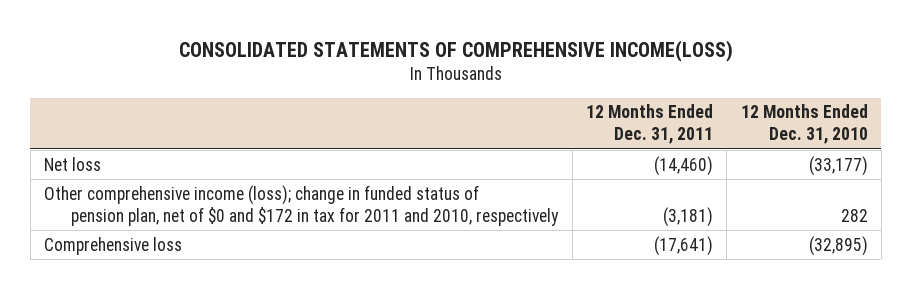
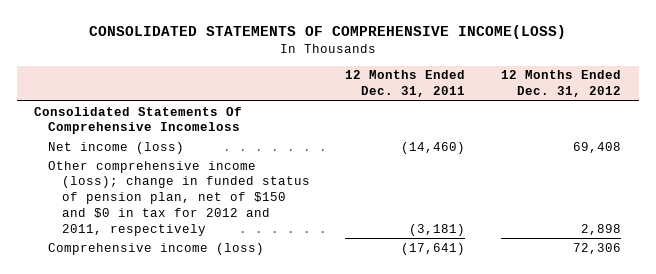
[740,104,868,145] 12 Months Ended Dec. 31, 2010 -> none
none -> [501,70,622,98] 12 Months Ended Dec. 31, 2012
none -> [34,106,243,135] Consolidated Statements Of Comprehensive Incomeloss
[43,156,101,171] Net loss -> [48,141,185,154] Net income (loss)
[43,184,560,226] Other comprehensive income (loss); change in funded status of pension plan, net of $0 and $172 in tax for 2011 and 2010, respectively -> [48,160,310,236] Other comprehensive income (loss); change in funded status of pension plan, net of $150 and $0 in tax for 2012 and 2011, respectively
[43,236,182,255] Comprehensive loss -> [48,242,265,255] Comprehensive income (loss)

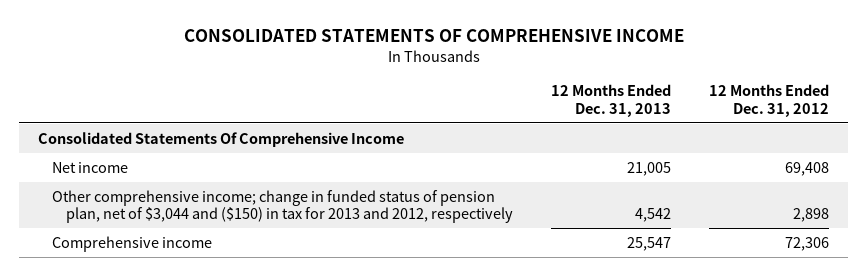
[88,25,566,40] CONSOLIDATED STATEMENTS OF COMPREHENSIVE INCOME(LOSS) -> [183,28,684,42] CONSOLIDATED STATEMENTS OF COMPREHENSIVE INCOME
[345,70,466,98] 12 Months Ended Dec. 31, 2011 -> none
none -> [551,84,672,117] 12 Months Ended Dec. 31, 2013
[34,106,243,135] Consolidated Statements Of Comprehensive Incomeloss -> [37,131,404,147] Consolidated Statements Of Comprehensive Income
[48,141,185,154] Net income (loss) -> [52,161,129,173] Net income
[48,160,310,236] Other comprehensive income (loss); change in funded status of pension plan, net of $150 and $0 in tax for 2012 and 2011, respectively -> [52,189,514,224] Other comprehensive income; change in funded status of pension plan, net of $3,044 and ($150) in tax for 2013 and 2012, respectively
[48,242,265,255] Comprehensive income (loss) -> [52,235,213,252] Comprehensive income

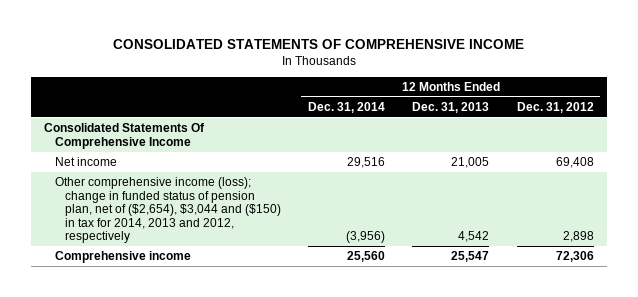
none -> [308,101,386,113] Dec. 31, 2014
[52,189,514,224] Other comprehensive income; change in funded status of pension plan, net of $3,044 and ($150) in tax for 2013 and 2012, respectively -> [54,177,281,244] Other comprehensive income (loss); change in funded status of pension plan, net of ($2,654), $3,044 and ($150) in tax for 2014, 2013 and 2012, respectively

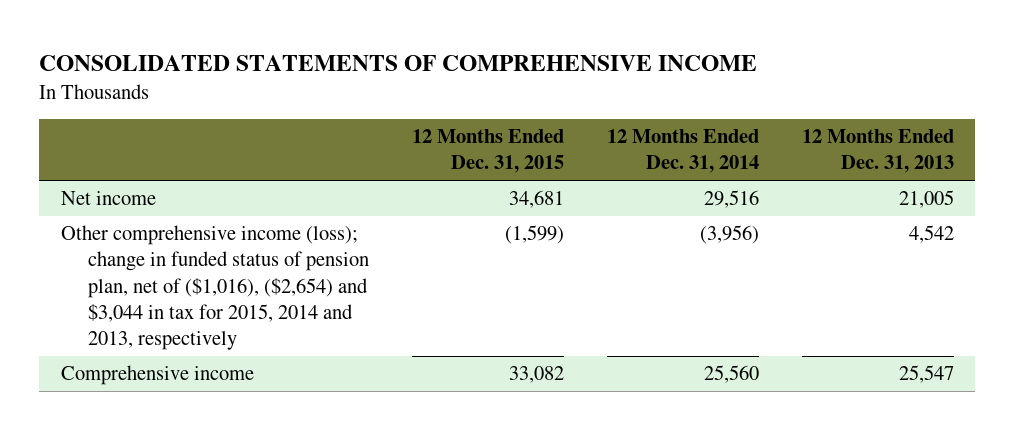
[516,101,594,113] Dec. 31, 2012 -> none
none -> [411,129,564,174] 12 Months Ended Dec. 31, 2015
[44,123,206,149] Consolidated Statements Of Comprehensive Income -> none
[54,177,281,244] Other comprehensive income (loss); change in funded status of pension plan, net of ($2,654), $3,044 and ($150) in tax for 2014, 2013 and 2012, respectively -> [60,225,369,351] Other comprehensive income (loss); change in funded status of pension plan, net of ($1,016), ($2,654) and $3,044 in tax for 2015, 2014 and 2013, respectively

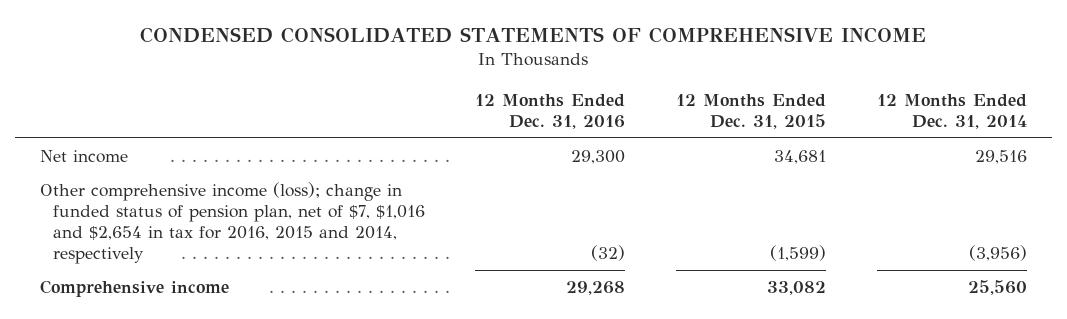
[39,55,758,72] CONSOLIDATED STATEMENTS OF COMPREHENSIVE INCOME -> [140,26,927,43] CONDENSED CONSOLIDATED STATEMENTS OF COMPREHENSIVE INCOME
[801,129,954,174] 12 Months Ended Dec. 31, 2013 -> none
none -> [475,94,626,129] 12 Months Ended Dec. 31, 2016
[60,225,369,351] Other comprehensive income (loss); change in funded status of pension plan, net of ($1,016), ($2,654) and $3,044 in tax for 2015, 2014 and 2013, respectively -> [40,182,425,264] Other comprehensive income (loss); change in funded status of pension plan, net of $7, $1,016 and $2,654 in tax for 2016, 2015 and 2014, respectively

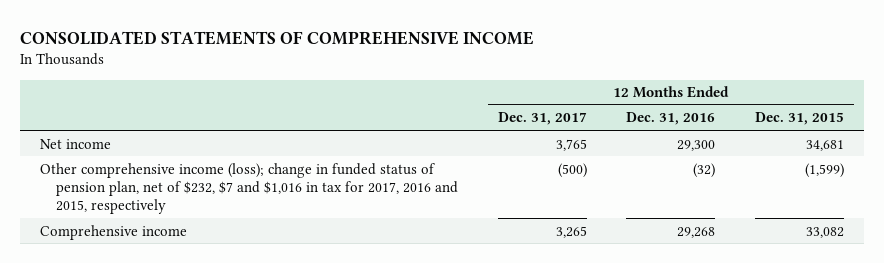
[140,26,927,43] CONDENSED CONSOLIDATED STATEMENTS OF COMPREHENSIVE INCOME -> [20,30,535,45] CONSOLIDATED STATEMENTS OF COMPREHENSIVE INCOME
[876,94,1027,129] 12 Months Ended Dec. 31, 2014 -> none
none -> [497,112,587,126] Dec. 31, 2017
[40,182,425,264] Other comprehensive income (loss); change in funded status of pension plan, net of $7, $1,016 and $2,654 in tax for 2016, 2015 and 2014, respectively -> [40,162,459,214] Other comprehensive income (loss); change in funded status of pension plan, net of $232, $7 and $1,016 in tax for 2017, 2016 and 2015, respectively

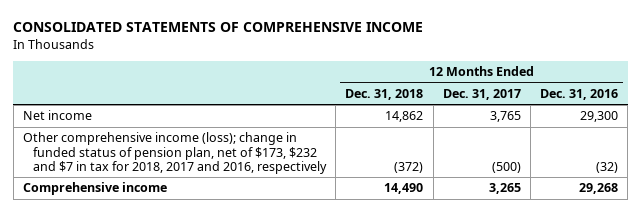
[755,112,845,126] Dec. 31, 2015 -> none
none -> [345,88,424,100] Dec. 31, 2018
[40,162,459,214] Other comprehensive income (loss); change in funded status of pension plan, net of $232, $7 and $1,016 in tax for 2017, 2016 and 2015, respectively -> [22,132,327,174] Other comprehensive income (loss); change in funded status of pension plan, net of $173, $232 and $7 in tax for 2018, 2017 and 2016, respectively

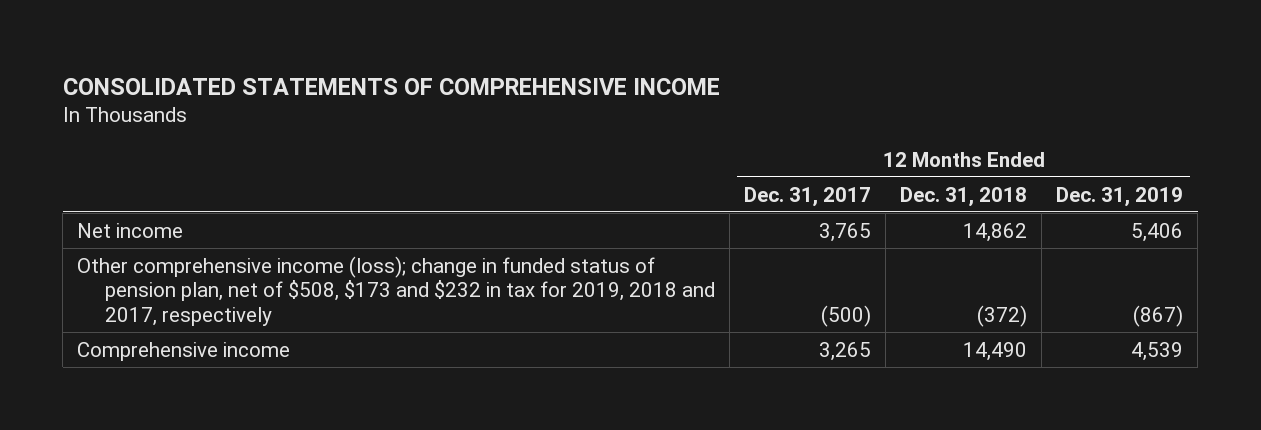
[540,88,619,100] Dec. 31, 2016 -> none
none -> [1056,186,1184,207] Dec. 31, 2019
[22,132,327,174] Other comprehensive income (loss); change in funded status of pension plan, net of $173, $232 and $7 in tax for 2018, 2017 and 2016, respectively -> [77,255,716,327] Other comprehensive income (loss); change in funded status of pension plan, net of $508, $173 and $232 in tax for 2019, 2018 and 2017, respectively

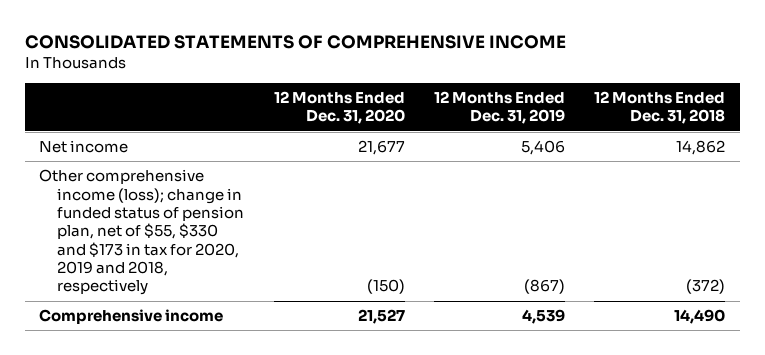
[744,186,872,207] Dec. 31, 2017 -> none
none -> [273,91,405,125] 12 Months Ended Dec. 31, 2020
[77,255,716,327] Other comprehensive income (loss); change in funded status of pension plan, net of $508, $173 and $232 in tax for 2019, 2018 and 2017, respectively -> [39,169,245,296] Other comprehensive income (loss); change in funded status of pension plan, net of $55, $330 and $173 in tax for 2020, 2019 and 2018, respectively

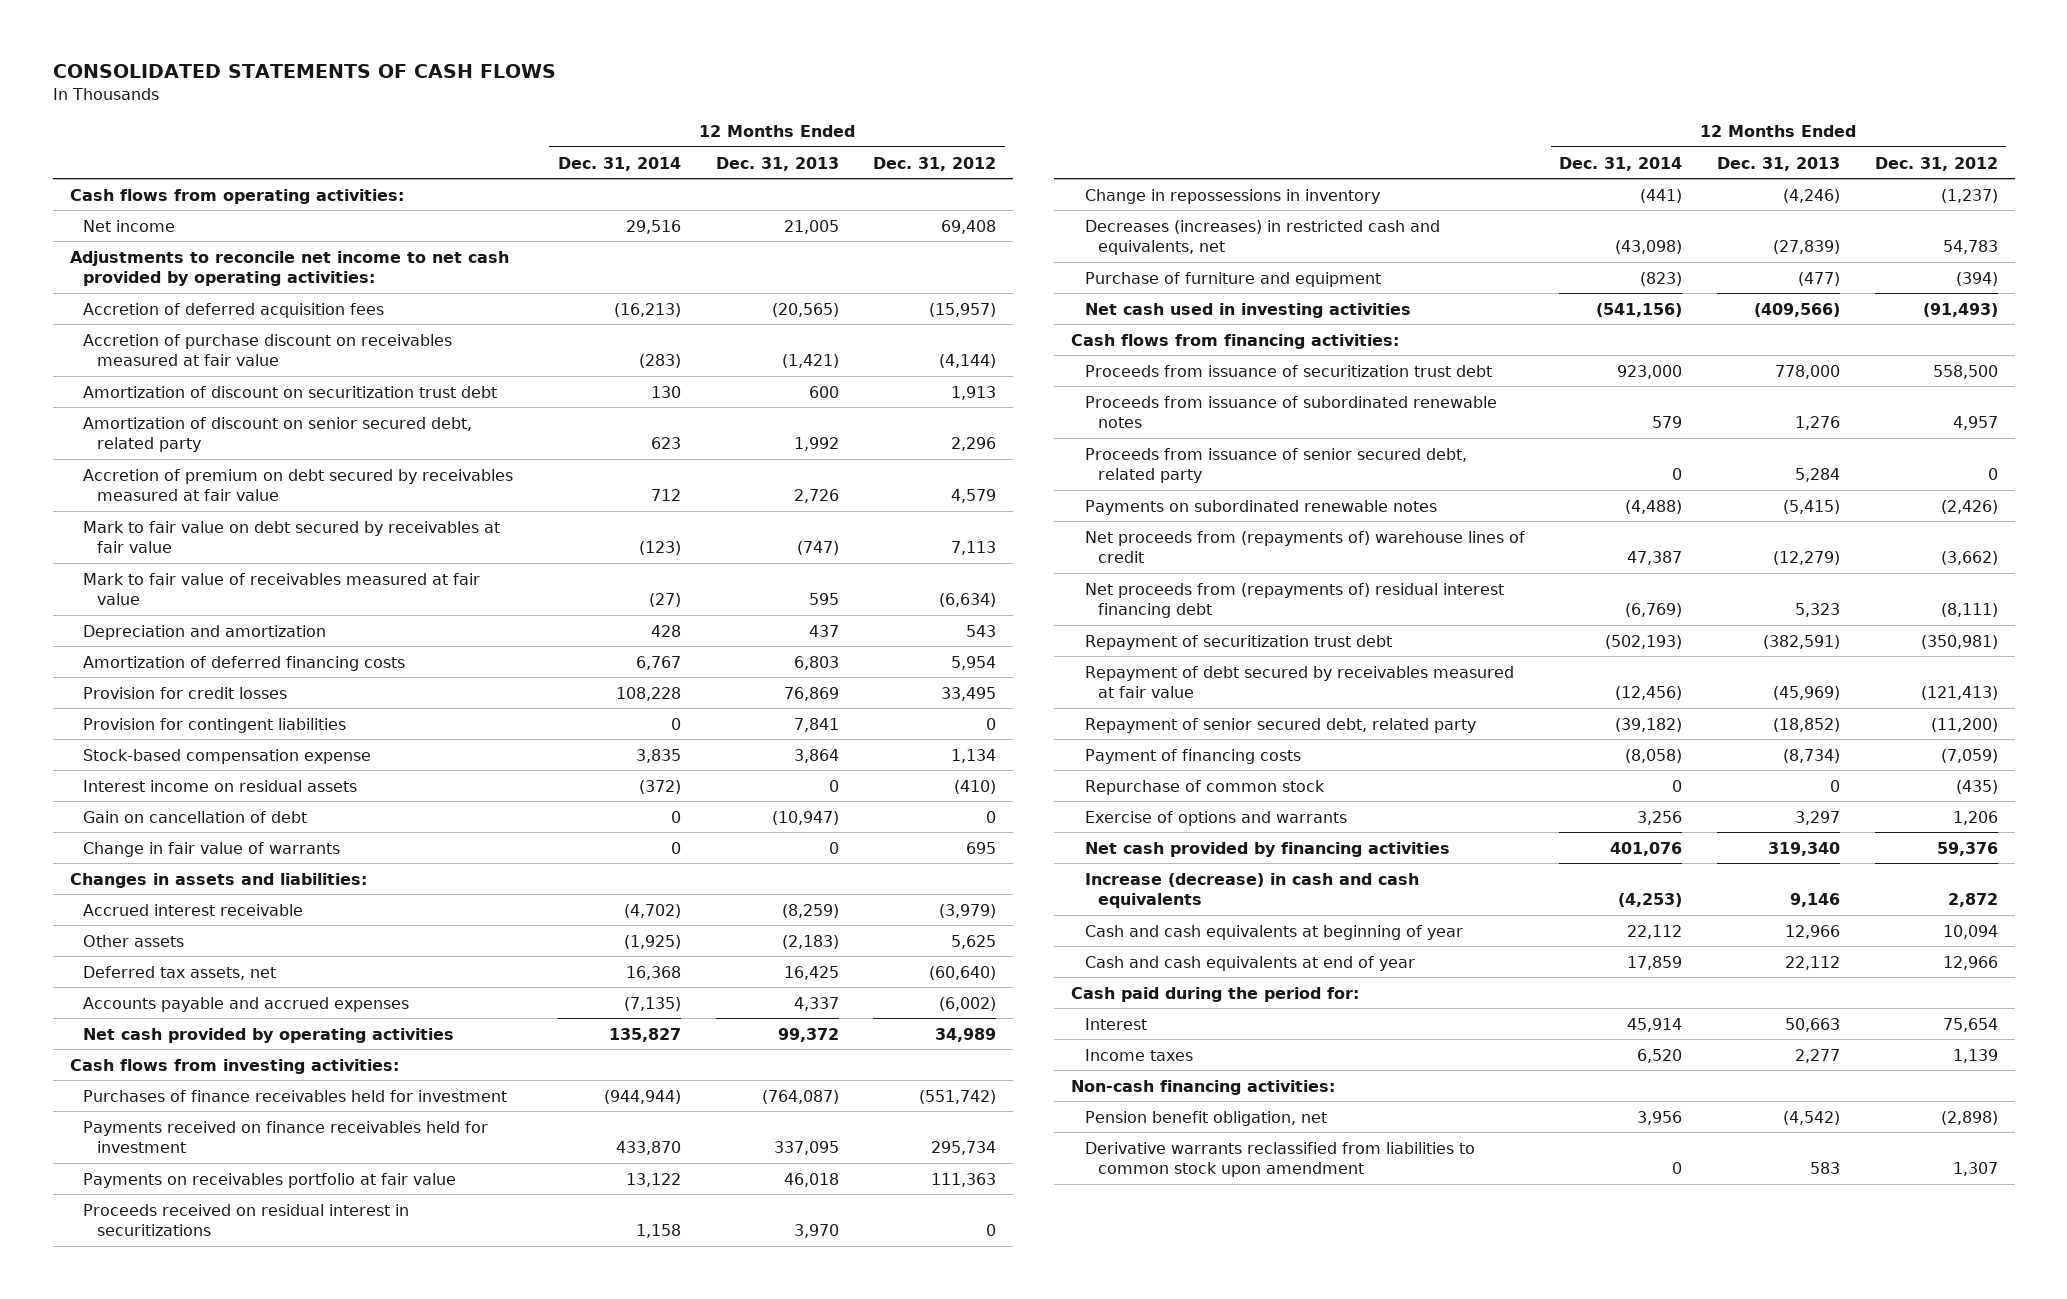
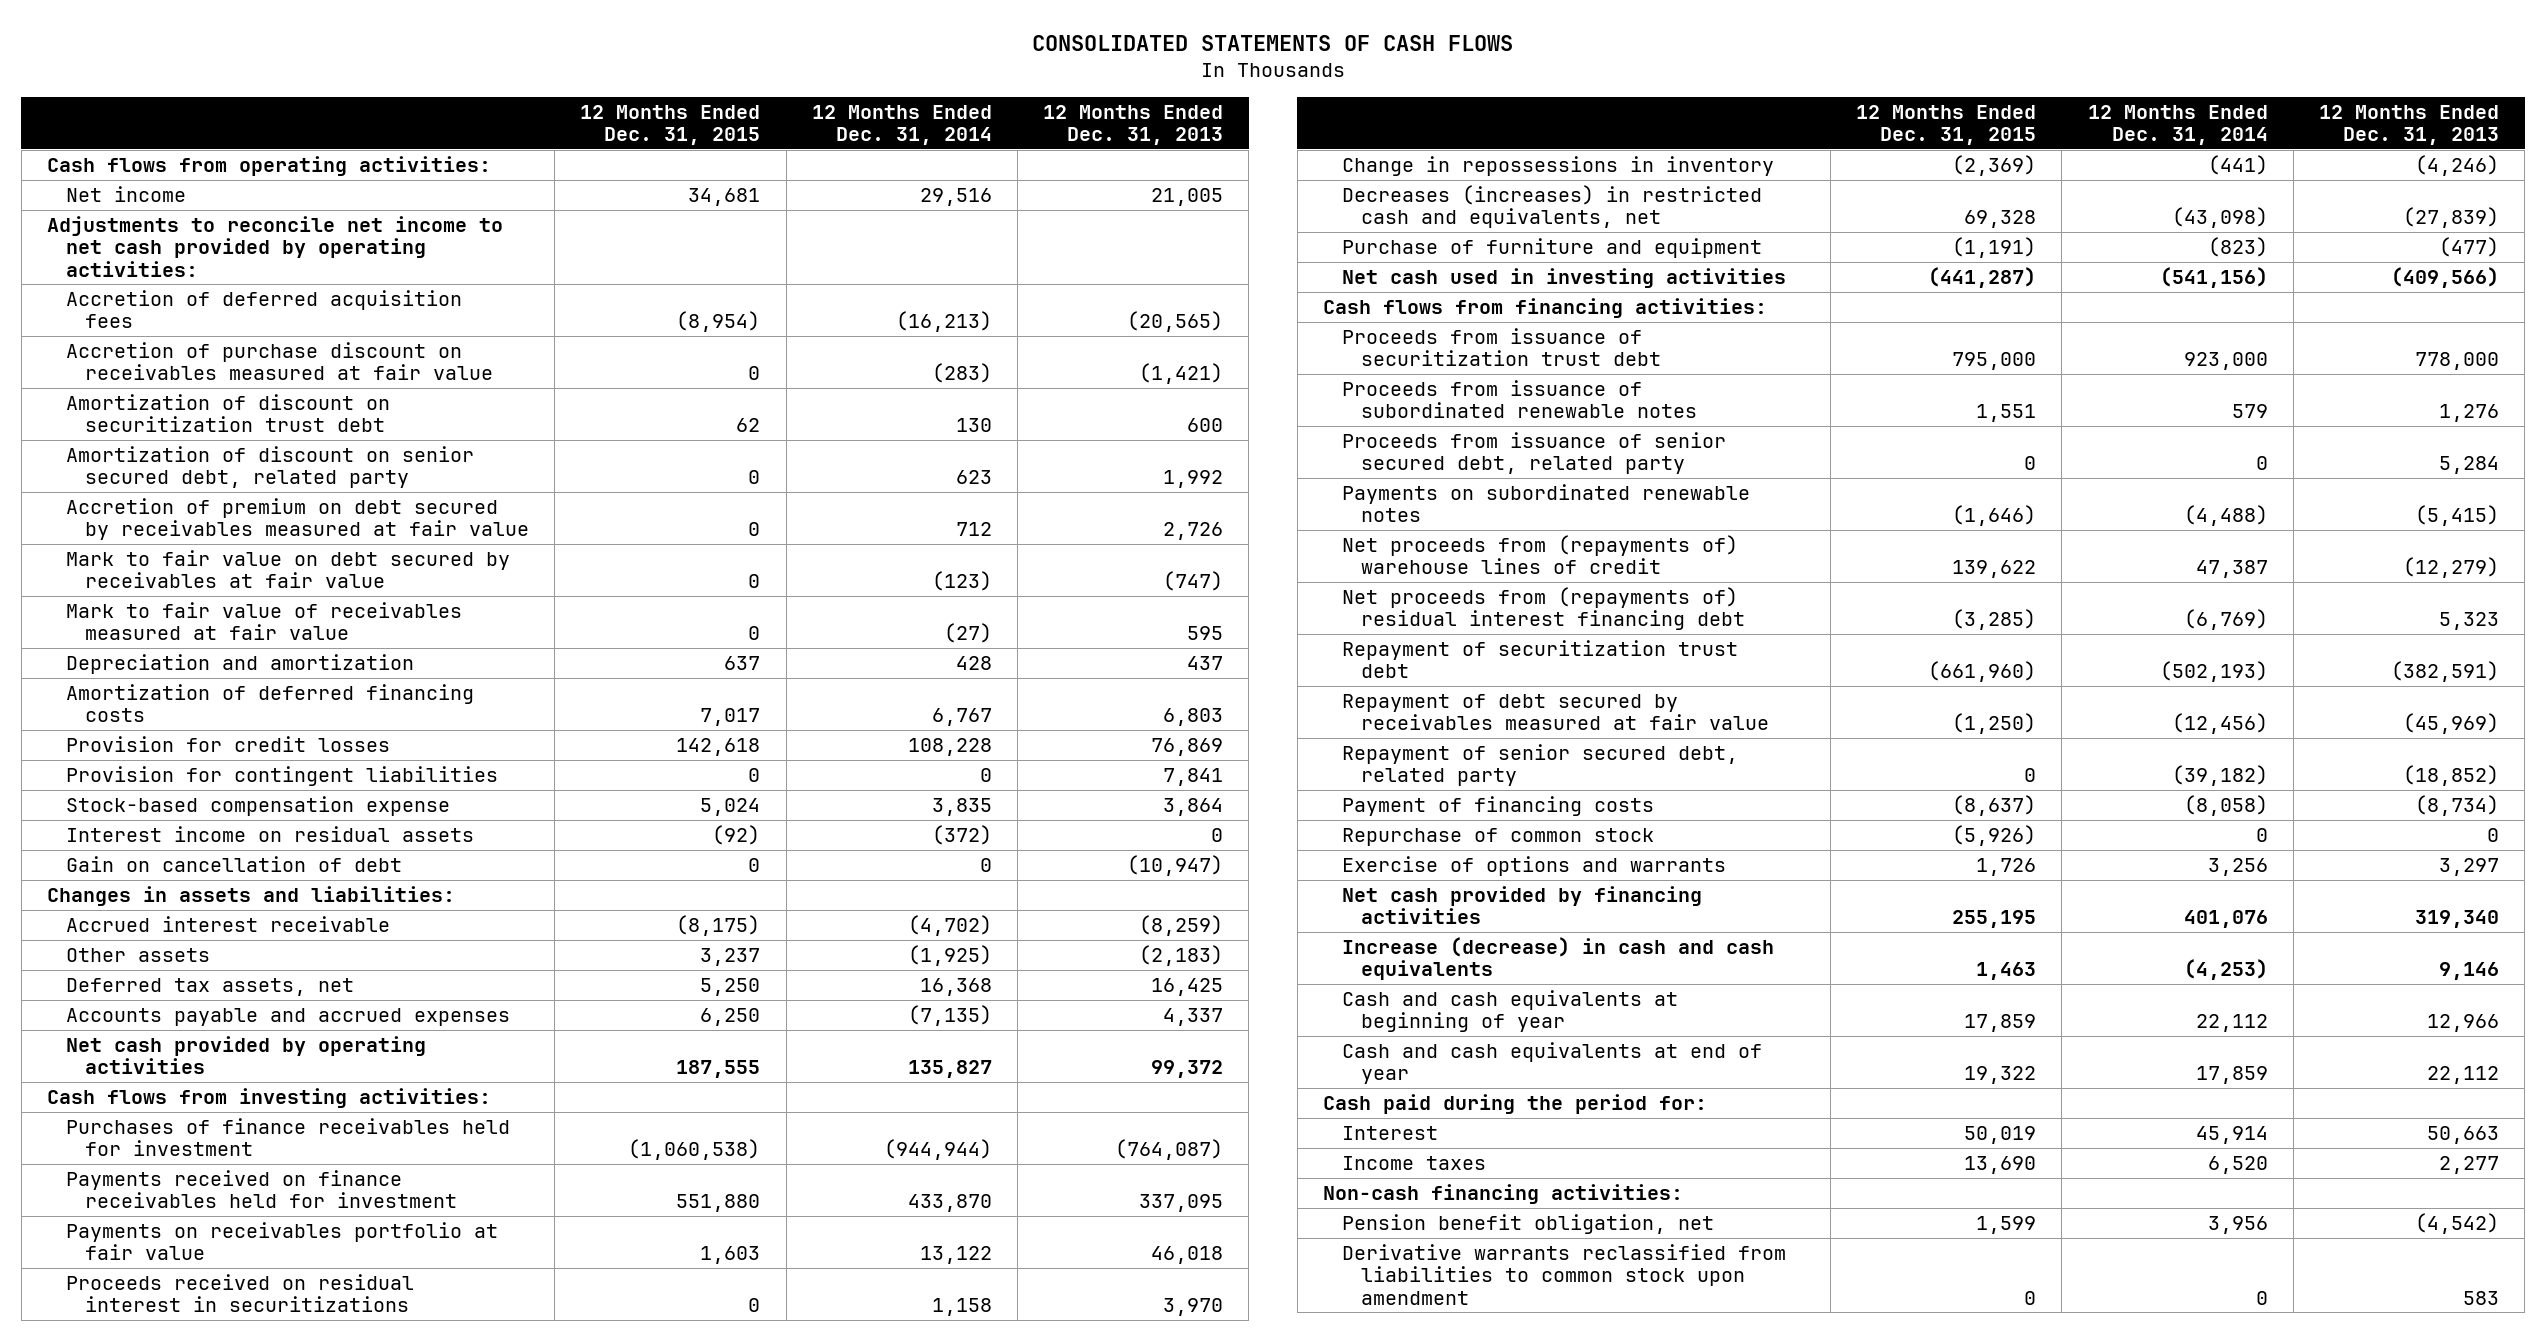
[873,156,997,171] Dec. 31, 2012 -> none
none -> [580,104,761,145] 12 Months Ended Dec. 31, 2015
[83,841,341,857] Change in fair value of warrants -> none

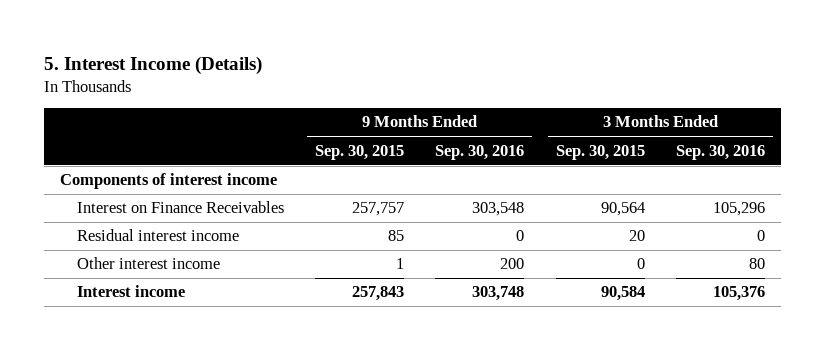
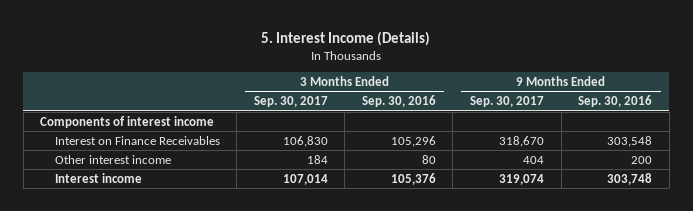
[314,144,404,160] Sep. 30, 2015 -> none
[555,144,645,160] Sep. 30, 2015 -> none
none -> [253,95,328,107] Sep. 30, 2017
none -> [470,95,545,107] Sep. 30, 2017
[76,229,239,242] Residual interest income -> none

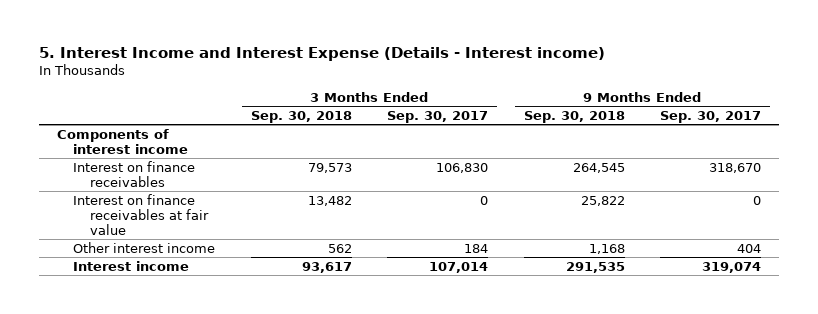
[261,30,431,46] 5. Interest Income (Details) -> [38,47,605,62] 5. Interest Income and Interest Expense (Details - Interest income)
[361,94,436,107] Sep. 30, 2016 -> none
[578,94,653,107] Sep. 30, 2016 -> none
none -> [250,110,352,123] Sep. 30, 2018
none -> [523,110,625,123] Sep. 30, 2018
[54,135,220,145] Interest on Finance Receivables -> [73,160,196,187] Interest on finance receivables
none -> [73,193,210,235] Interest on finance receivables at fair value

